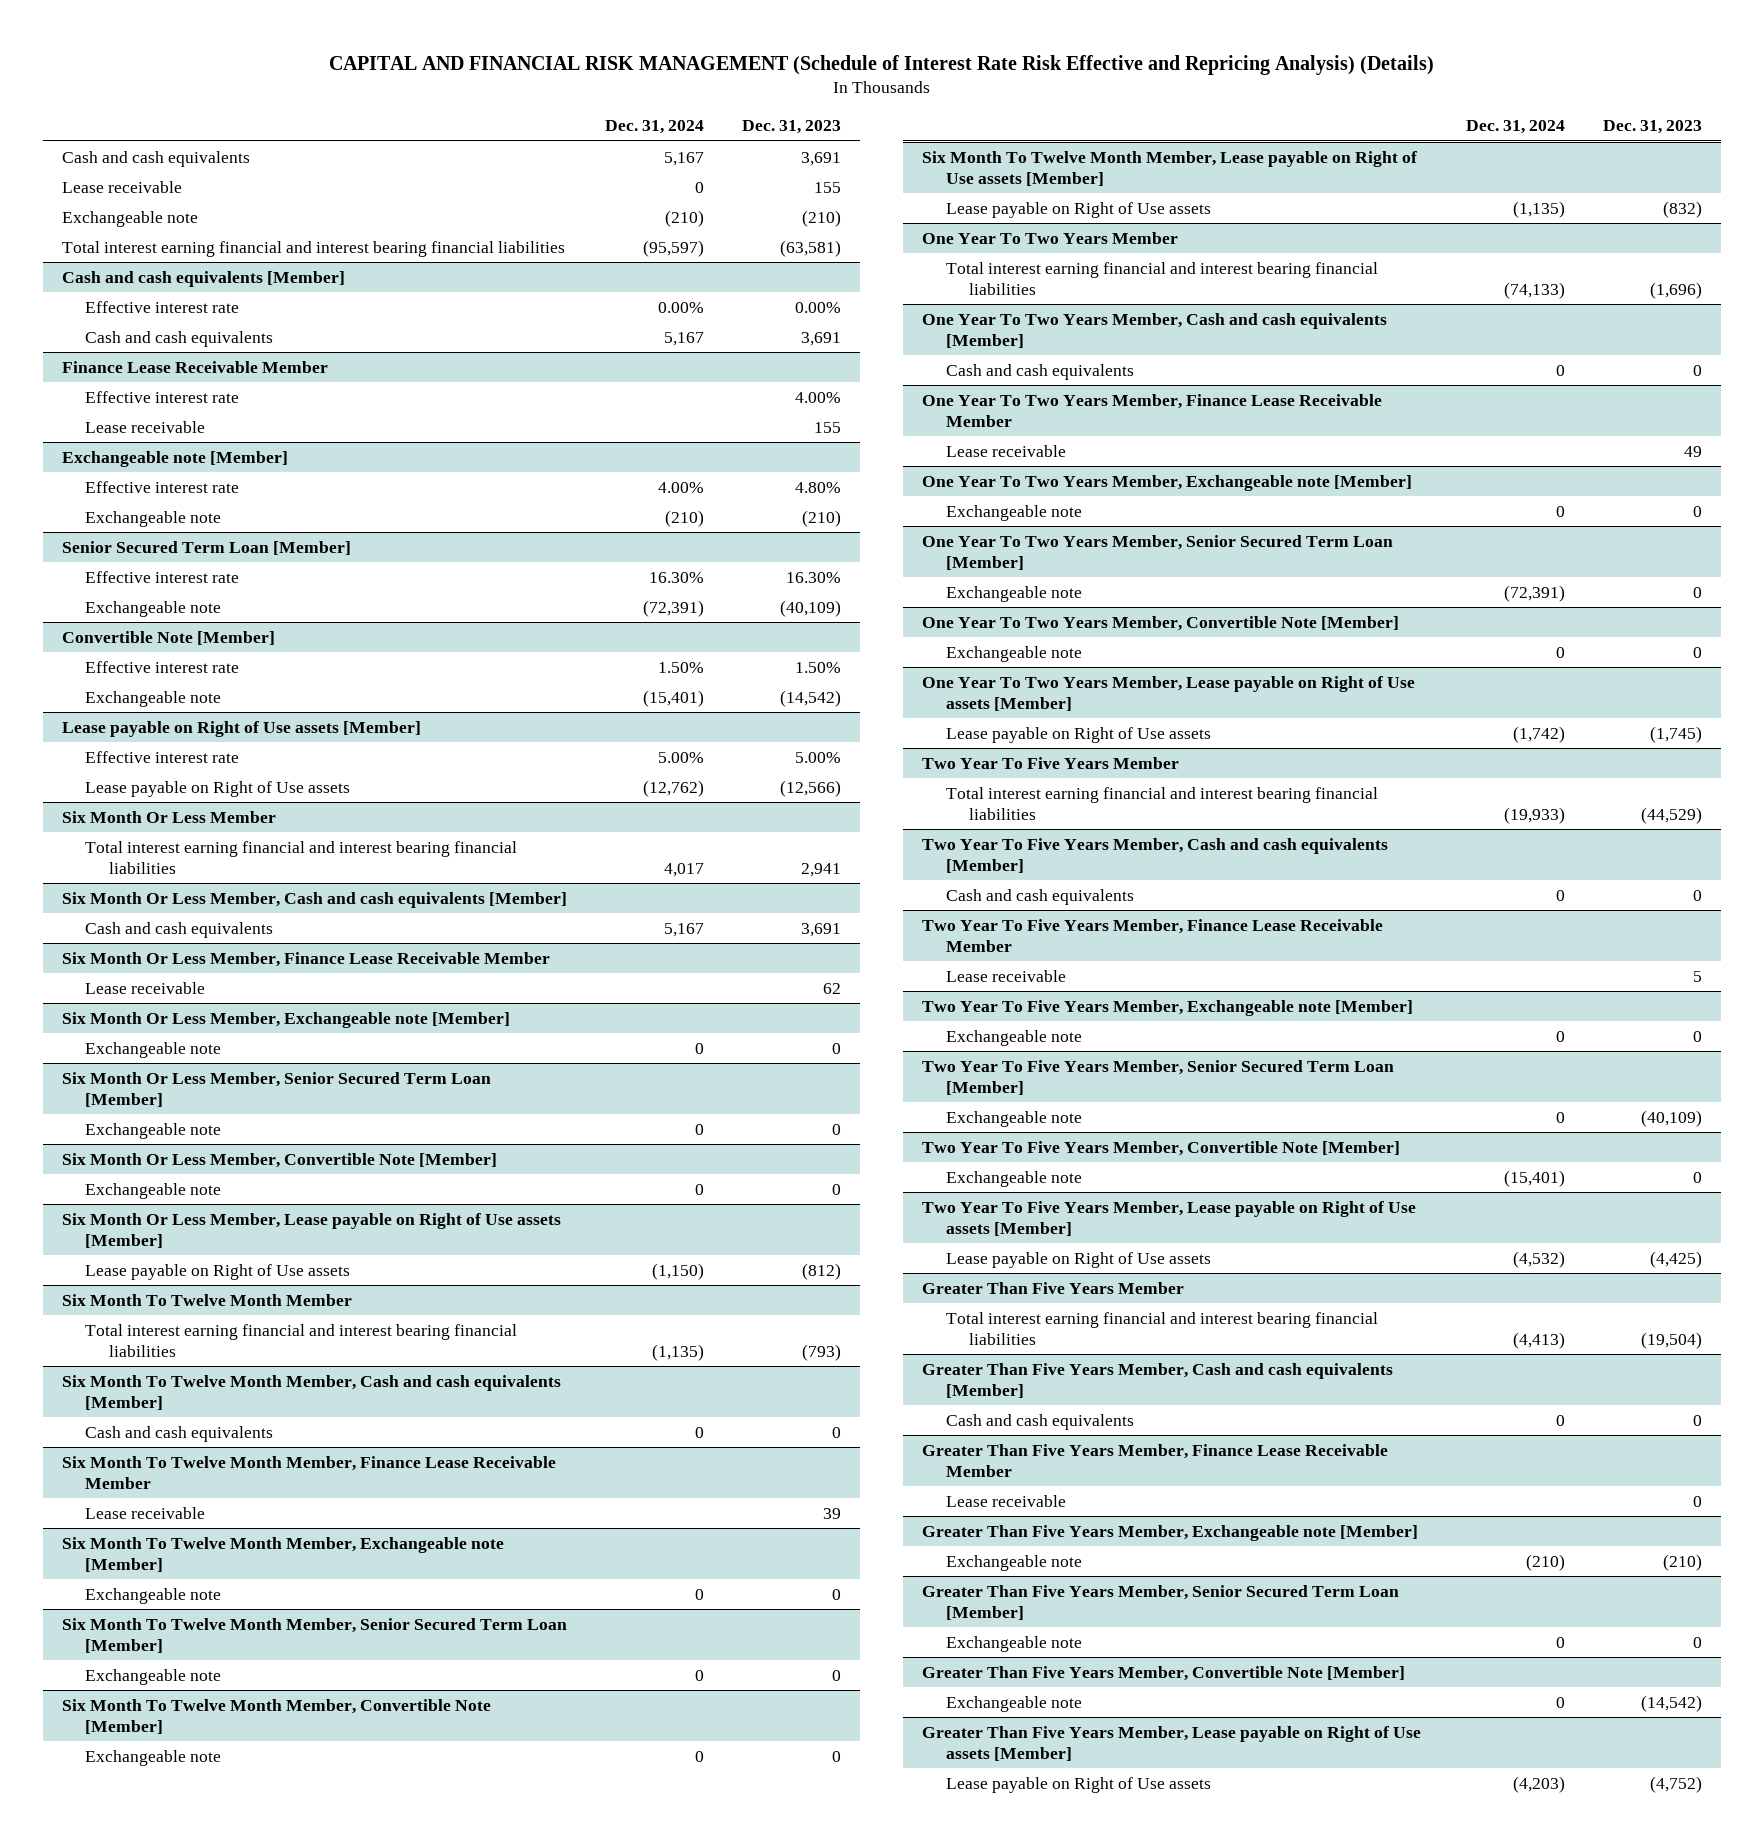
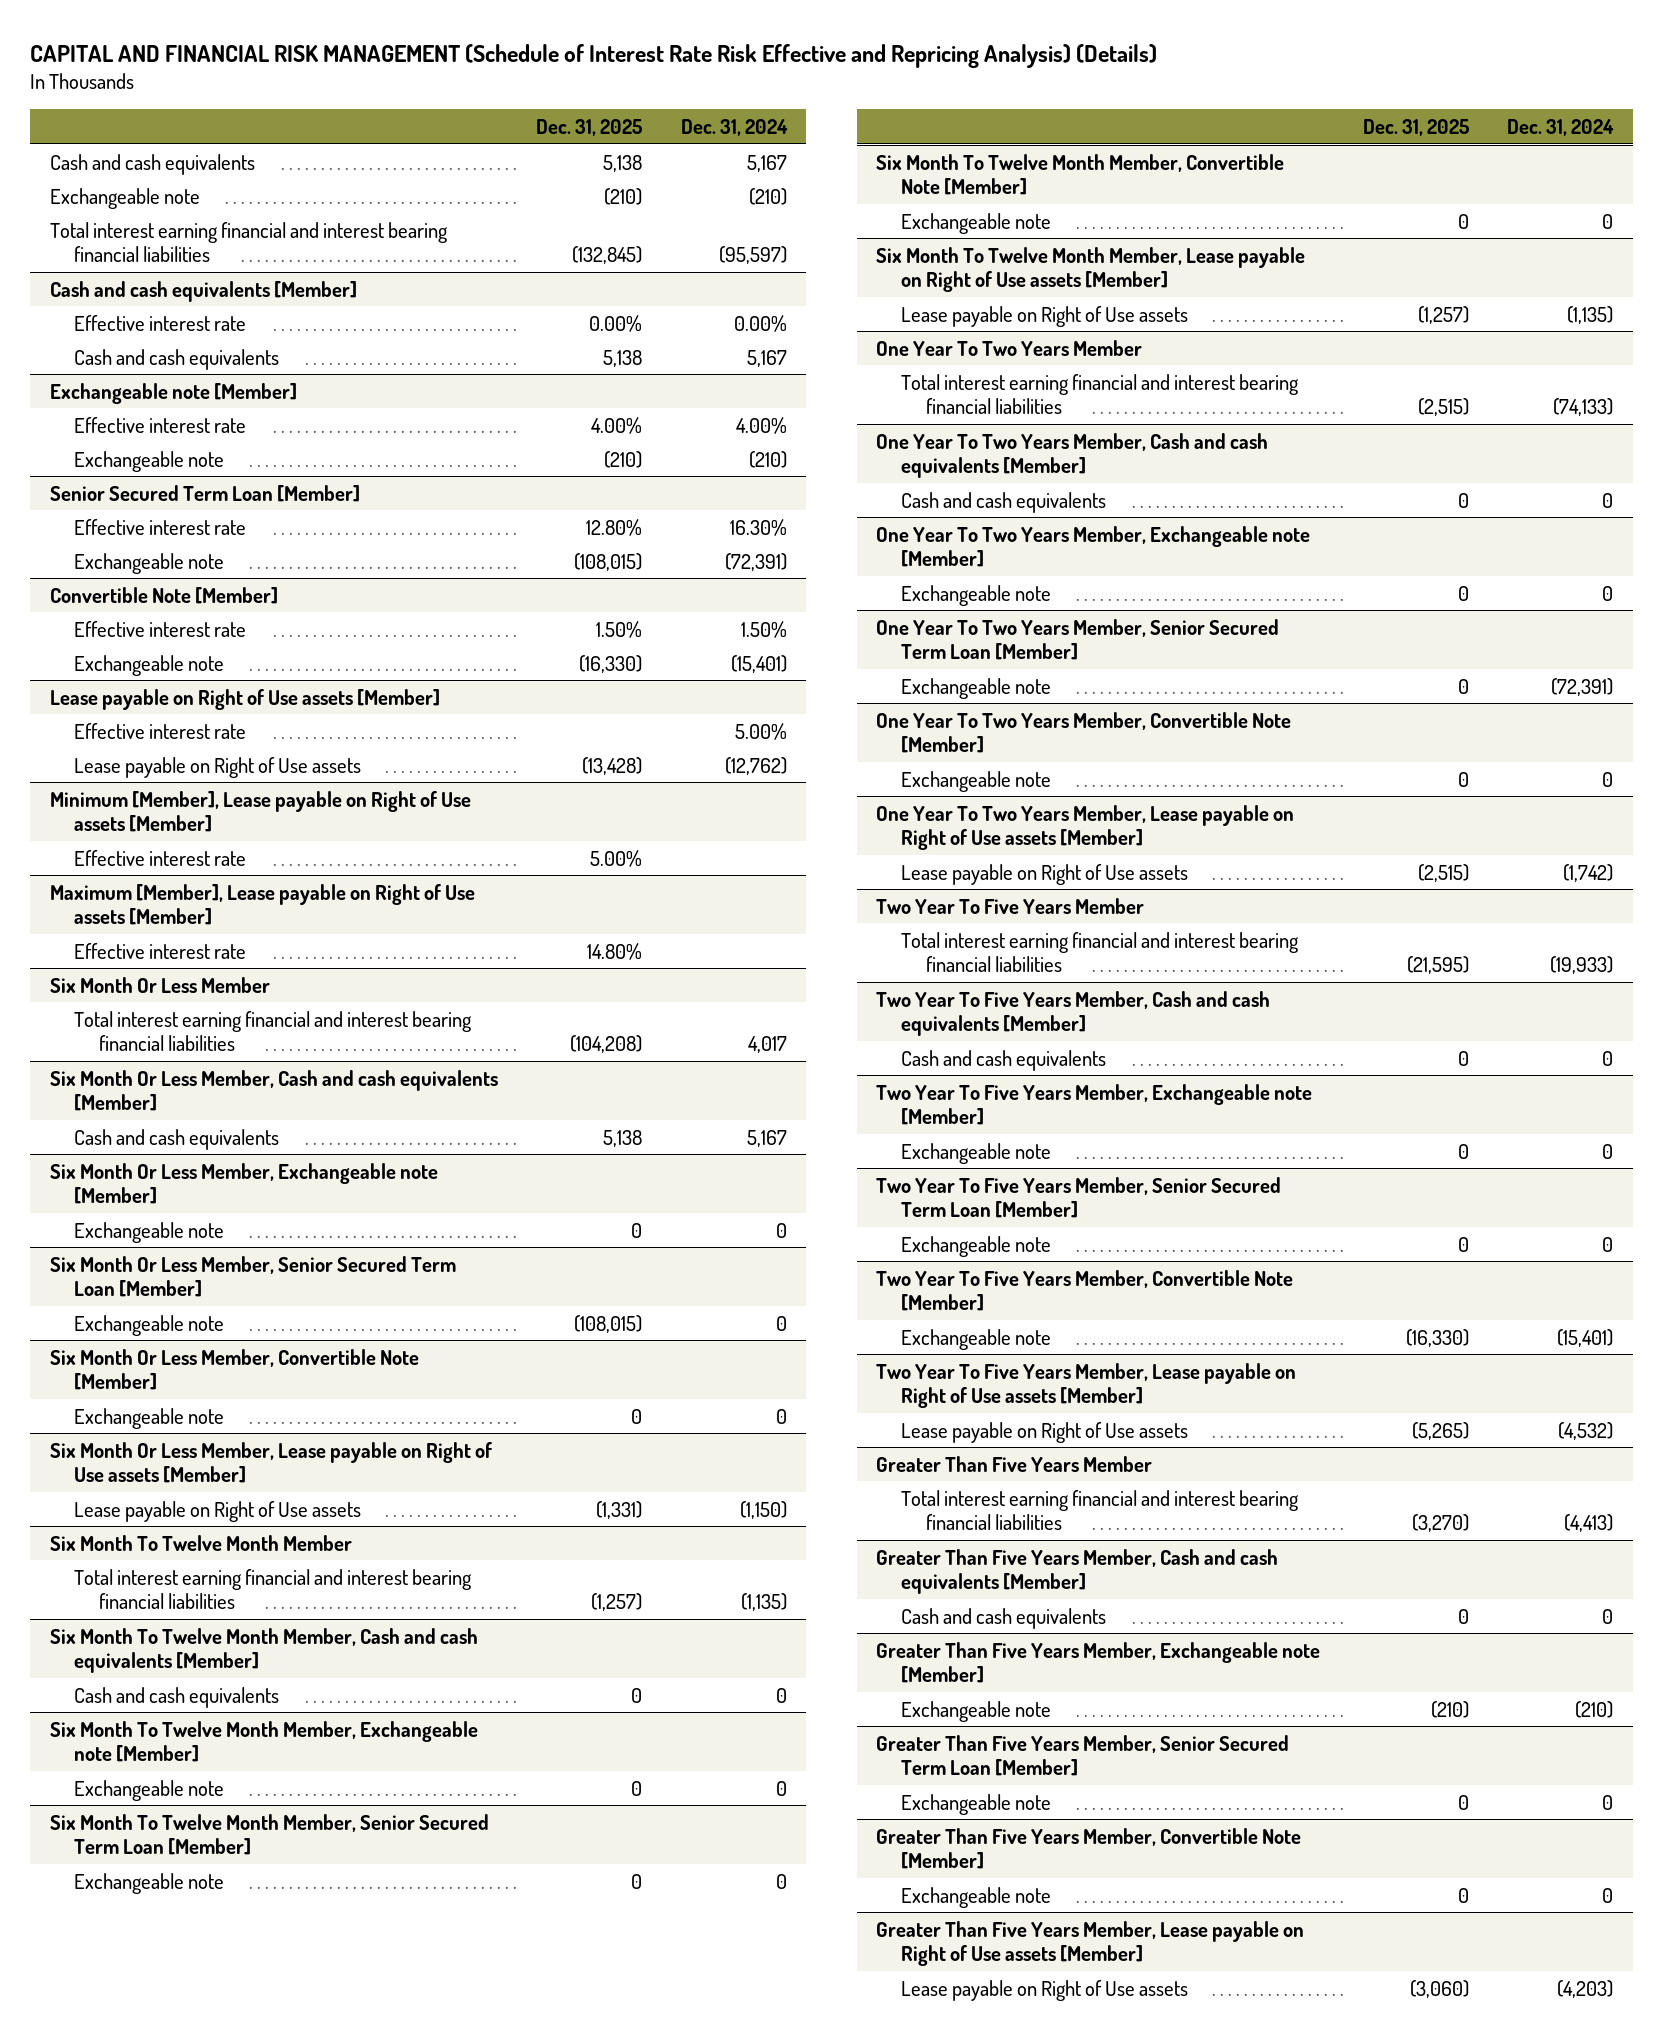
[741,120,841,135] Dec. 31, 2023 -> none
none -> [536,118,643,136] Dec. 31, 2025
[61,180,182,193] Lease receivable -> none
[61,360,328,373] Finance Lease Receivable Member -> none
[85,390,240,403] Effective interest rate -> none
[85,420,206,433] Lease receivable -> none
none -> [49,790,471,832] Minimum [Member], Lease payable on Right of Use assets [Member]
none -> [74,849,247,866] Effective interest rate
none -> [49,883,475,925] Maximum [Member], Lease payable on Right of Use assets [Member]
none -> [74,942,247,959] Effective interest rate
[61,951,550,967] Six Month Or Less Member, Finance Lease Receivable Member -> none
[85,981,206,994] Lease receivable -> none
[61,1455,556,1489] Six Month To Twelve Month Member, Finance Lease Receivable Member -> none
[85,1506,206,1519] Lease receivable -> none
[922,393,1383,427] One Year To Two Years Member, Finance Lease Receivable Member -> none
[945,444,1066,457] Lease receivable -> none
[922,918,1384,952] Two Year To Five Years Member, Finance Lease Receivable Member -> none
[945,969,1066,982] Lease receivable -> none
[922,1443,1389,1477] Greater Than Five Years Member, Finance Lease Receivable Member -> none
[945,1494,1066,1507] Lease receivable -> none

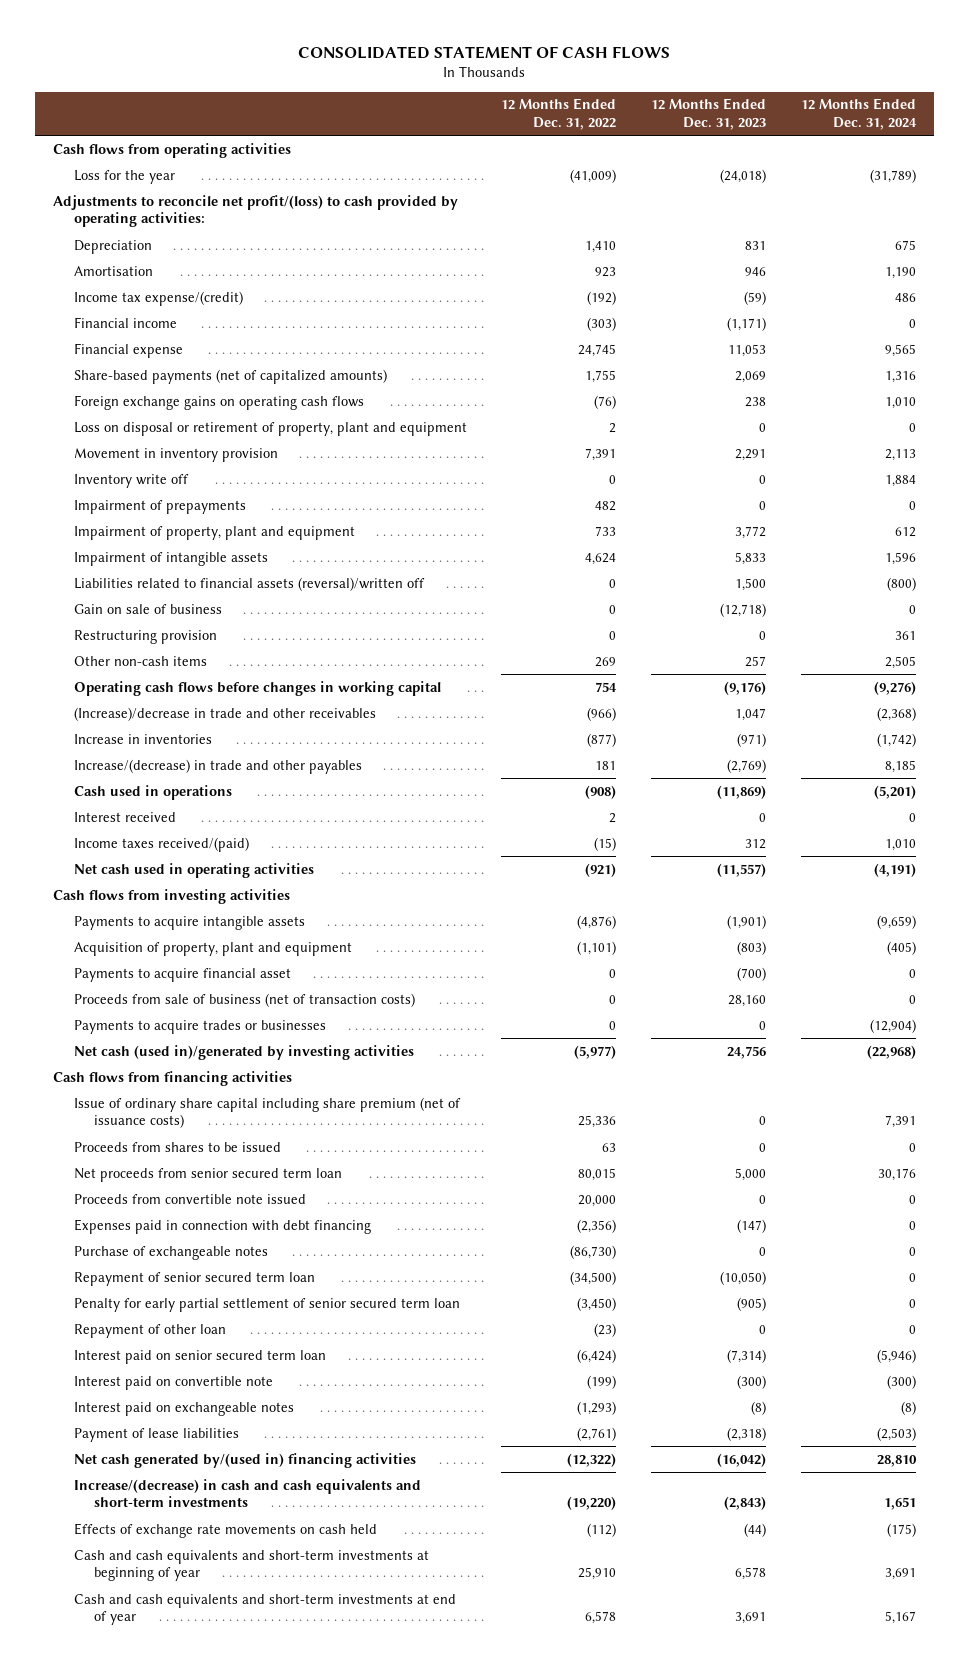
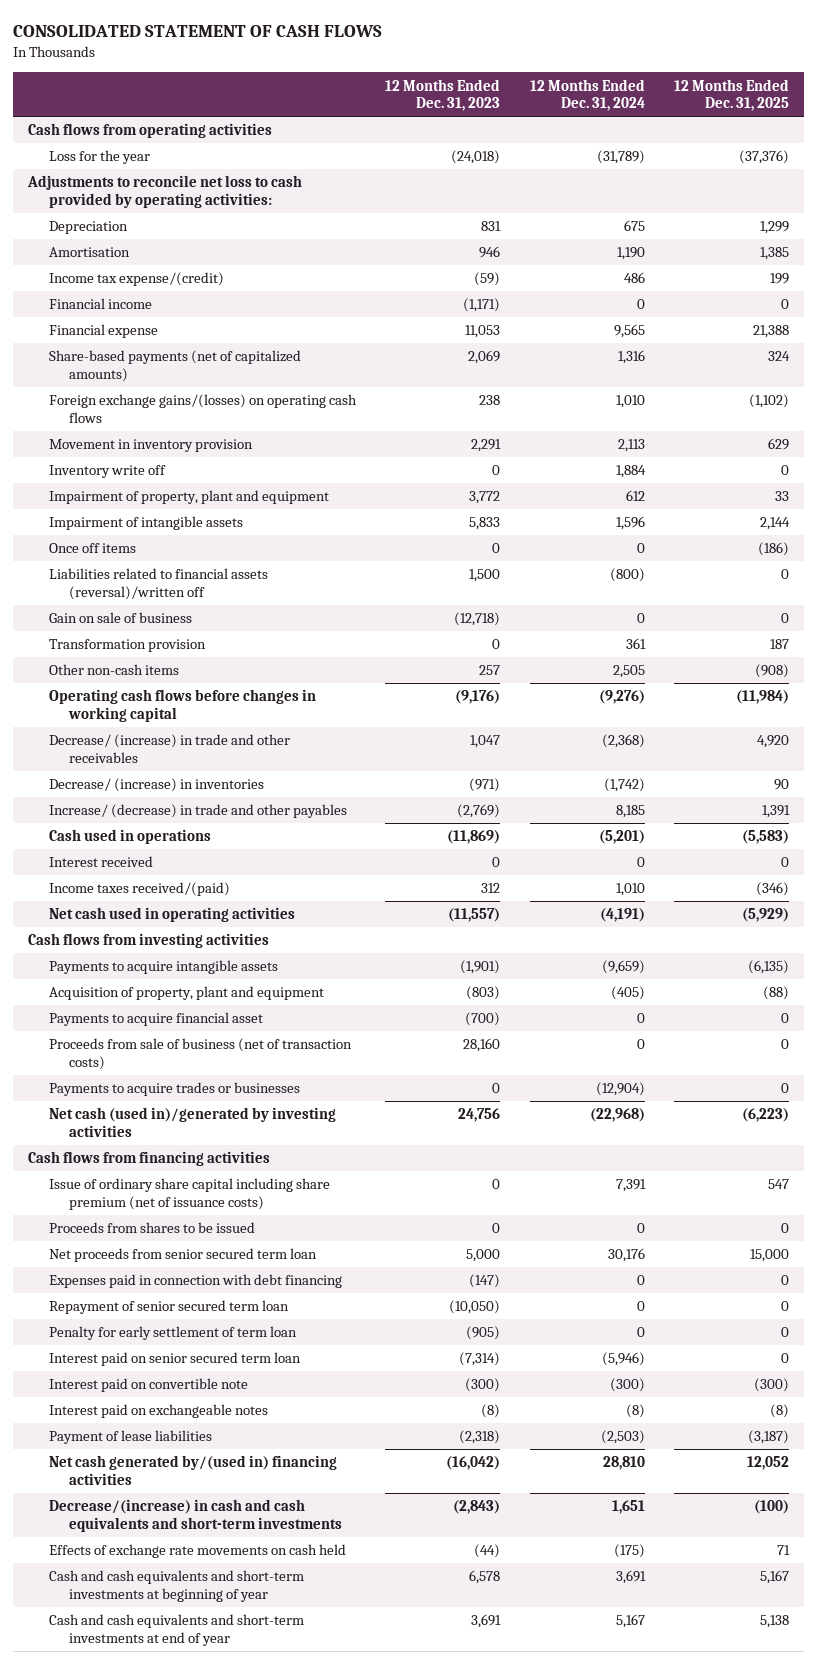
[501,98,617,130] 12 Months Ended Dec. 31, 2022 -> none
none -> [674,78,790,112] 12 Months Ended Dec. 31, 2025
[52,194,458,228] Adjustments to reconcile net profit/(loss) to cash provided by operating activities: -> [26,175,302,208] Adjustments to reconcile net loss to cash provided by operating activities:
[73,421,467,436] Loss on disposal or retirement of property, plant and equipment -> none
[73,394,364,410] Foreign exchange gains on operating cash flows -> [48,394,357,423] Foreign exchange gains/(losses) on operating cash flows
[73,499,246,514] Impairment of prepayments -> none
none -> [48,543,136,554] Once off items
[73,629,217,644] Restructuring provision -> [48,639,206,653] Transformation provision
[73,706,376,721] (Increase)/decrease in trade and other receivables -> [48,734,290,763] Decrease/ (increase) in trade and other receivables
[73,733,212,744] Increase in inventories -> [48,778,264,793] Decrease/ (increase) in inventories
[73,758,362,774] Increase/(decrease) in trade and other payables -> [48,804,347,819] Increase/ (decrease) in trade and other payables
[73,1193,306,1204] Proceeds from convertible note issued -> none
[73,1245,268,1260] Purchase of exchangeable notes -> none
[73,1323,226,1338] Repayment of other loan -> none
[73,1297,460,1312] Penalty for early partial settlement of senior secured term loan -> [48,1326,297,1341] Penalty for early settlement of term loan
[73,1478,421,1508] Increase/(decrease) in cash and cash equivalents and short-term investments -> [48,1499,343,1532] Decrease/(increase) in cash and cash equivalents and short-term investments

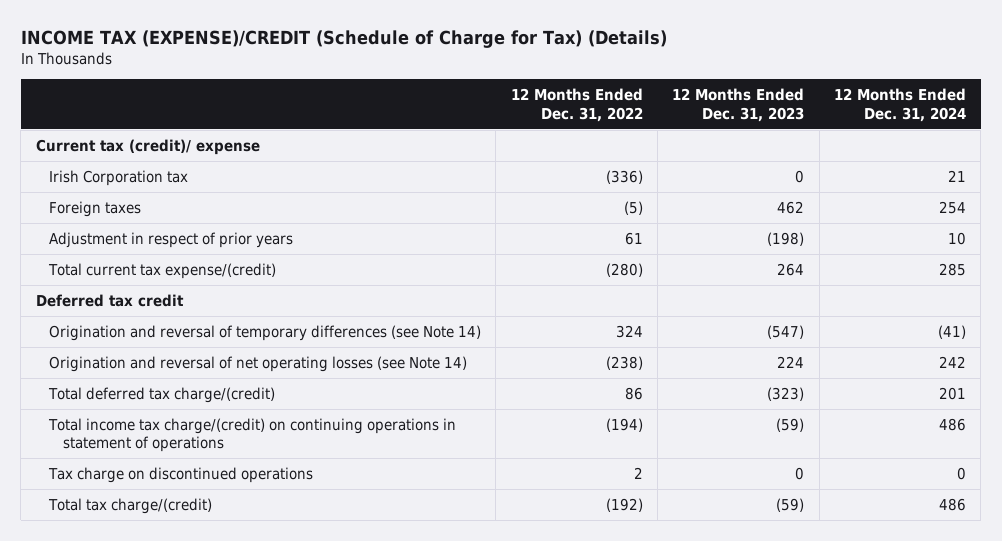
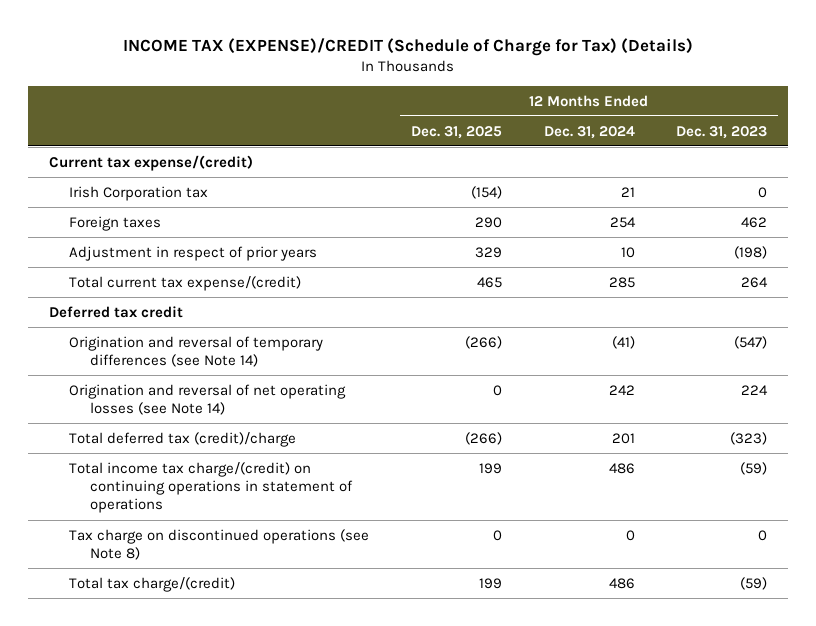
[510,88,643,122] 12 Months Ended Dec. 31, 2022 -> none
none -> [410,125,502,139] Dec. 31, 2025
[35,138,260,155] Current tax (credit)/ expense -> [48,154,253,171] Current tax expense/(credit)
[48,386,276,403] Total deferred tax charge/(credit) -> [69,431,297,447] Total deferred tax (credit)/charge
[48,466,314,483] Tax charge on discontinued operations -> [69,528,370,560] Tax charge on discontinued operations (see Note 8)

